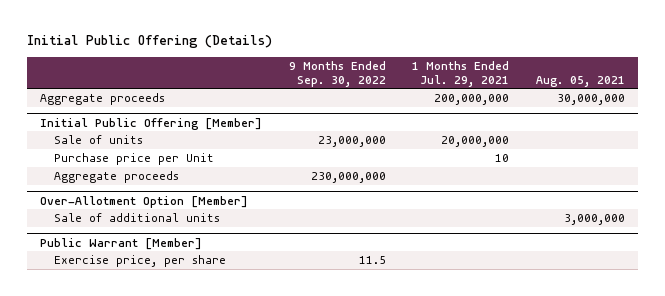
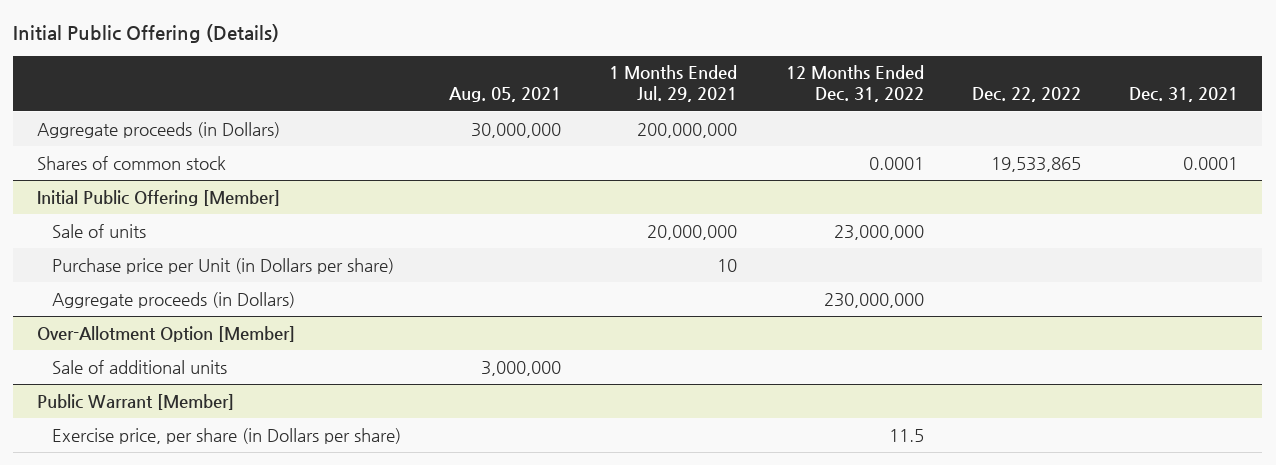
[288,60,386,87] 9 Months Ended Sep. 30, 2022 -> none
none -> [785,65,924,103] 12 Months Ended Dec. 31, 2022
none -> [971,87,1081,103] Dec. 22, 2022
none -> [1129,87,1239,103] Dec. 31, 2021
[40,92,166,105] Aggregate proceeds -> [37,121,281,138] Aggregate proceeds (in Dollars)
none -> [37,155,227,170] Shares of common stock
[53,152,214,165] Purchase price per Unit -> [51,257,394,274] Purchase price per Unit (in Dollars per share)
[53,170,179,183] Aggregate proceeds -> [51,291,295,308] Aggregate proceeds (in Dollars)
[53,254,226,267] Exercise price, per share -> [51,427,401,444] Exercise price, per share (in Dollars per share)

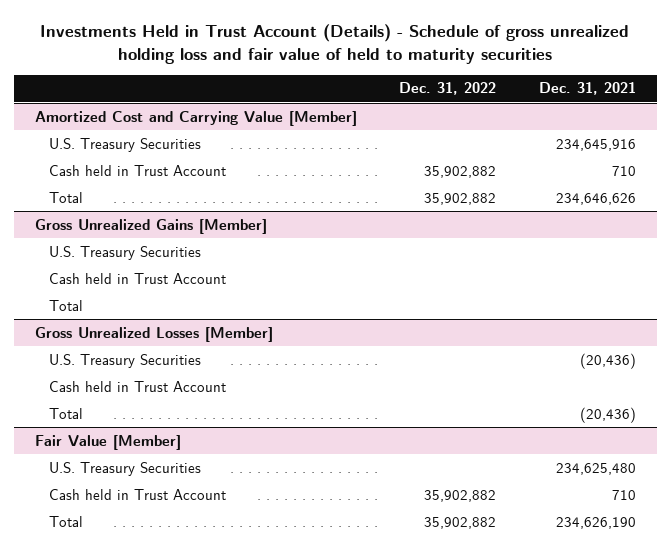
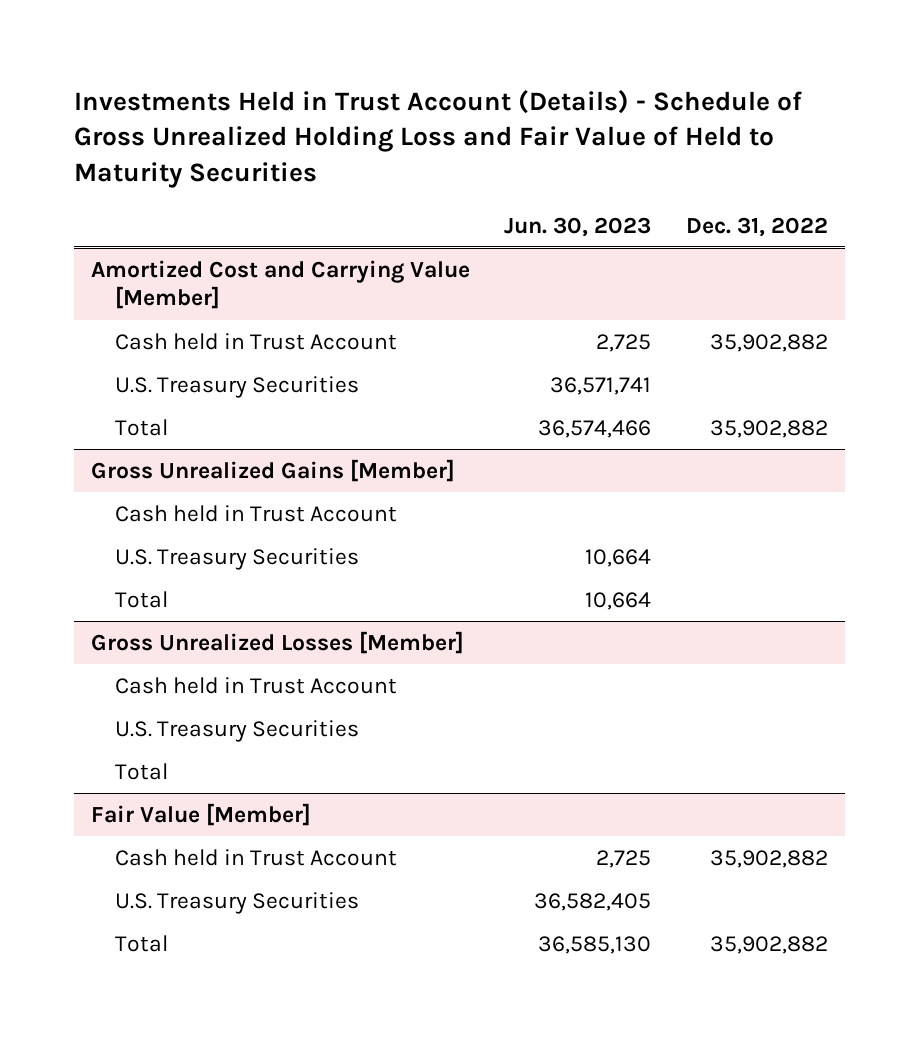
[40,24,630,65] Investments Held in Trust Account (Details) - Schedule of gross unrealized holding loss and fair value of held to maturity securities -> [74,89,803,189] Investments Held in Trust Account (Details) - Schedule of Gross Unrealized Holding Loss and Fair Value of Held to Maturity Securities
[538,82,636,96] Dec. 31, 2021 -> none
none -> [504,216,652,237] Jun. 30, 2023
[49,137,202,152] U.S. Treasury Securities -> [115,375,360,398] U.S. Treasury Securities
[49,245,202,260] U.S. Treasury Securities -> [115,547,360,570] U.S. Treasury Securities
[49,353,202,368] U.S. Treasury Securities -> [115,719,360,742] U.S. Treasury Securities
[49,461,202,476] U.S. Treasury Securities -> [115,891,360,914] U.S. Treasury Securities

